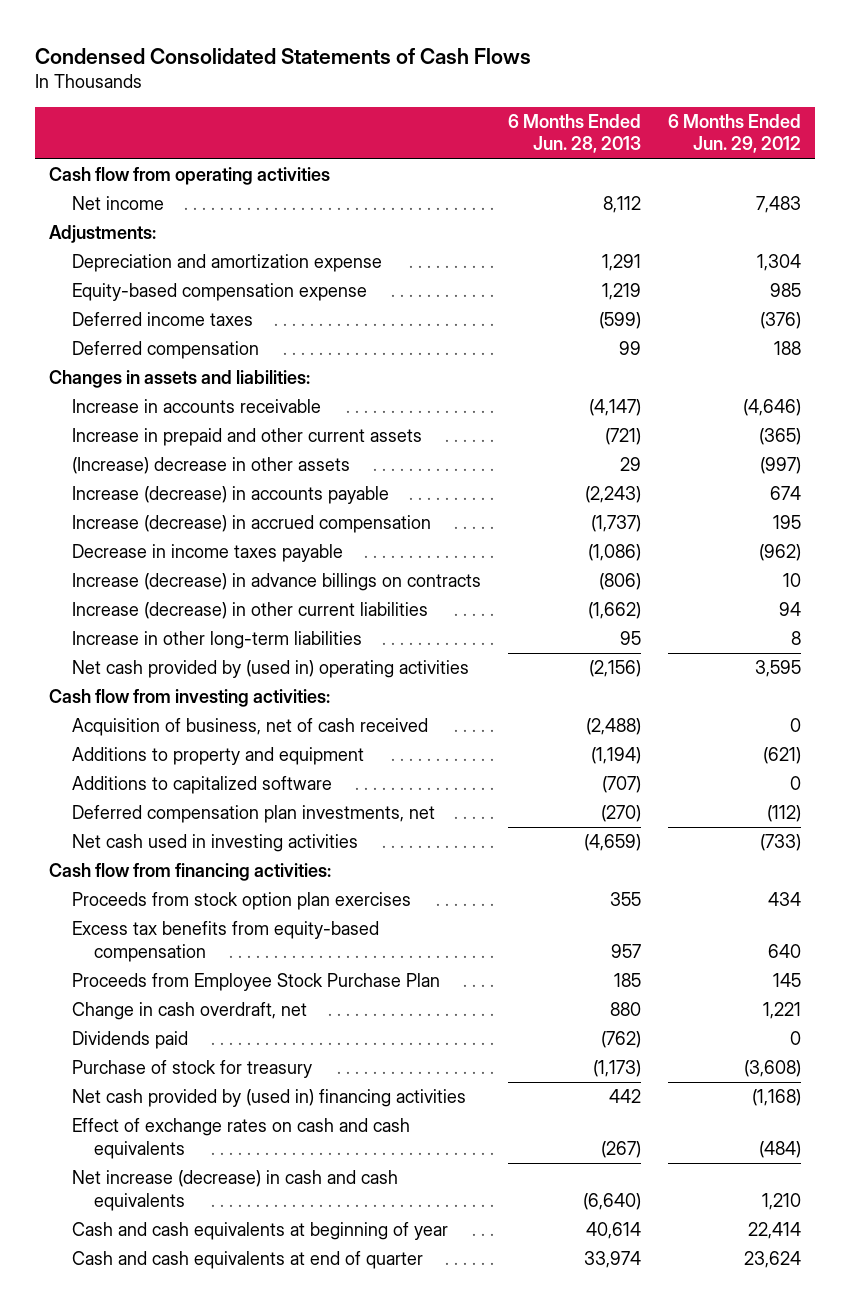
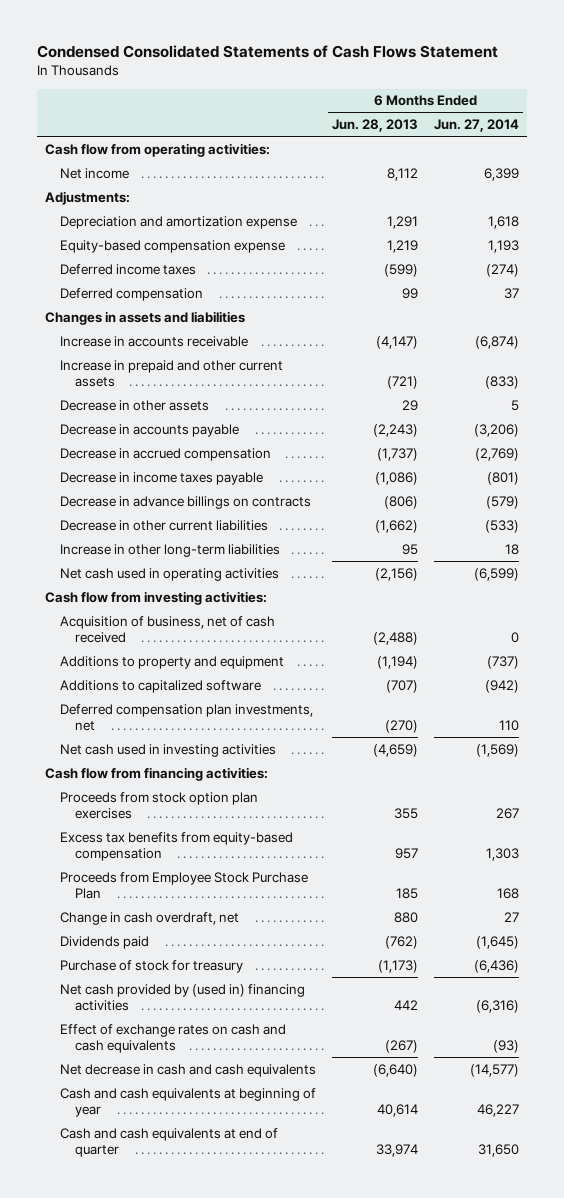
[35,47,532,64] Condensed Consolidated Statements of Cash Flows -> [36,45,498,59] Condensed Consolidated Statements of Cash Flows Statement
[668,113,802,154] 6 Months Ended Jun. 29, 2012 -> none
none -> [434,118,520,132] Jun. 27, 2014
[49,167,331,186] Cash flow from operating activities -> [44,142,270,157] Cash flow from operating activities:
[49,370,311,389] Changes in assets and liabilities: -> [44,310,245,325] Changes in assets and liabilities
[71,457,350,475] (Increase) decrease in other assets -> [59,399,209,411] Decrease in other assets
[71,486,389,505] Increase (decrease) in accounts payable -> [59,423,239,437] Decrease in accounts payable
[71,515,431,534] Increase (decrease) in accrued compensation -> [59,447,271,461] Decrease in accrued compensation
[71,573,481,592] Increase (decrease) in advance billings on contracts -> [59,495,311,509] Decrease in advance billings on contracts
[71,602,428,620] Increase (decrease) in other current liabilities -> [59,519,268,531] Decrease in other current liabilities
[71,660,469,679] Net cash provided by (used in) operating activities -> [59,567,279,581] Net cash used in operating activities
[71,1170,398,1211] Net increase (decrease) in cash and cash equivalents -> [59,1063,316,1077] Net decrease in cash and cash equivalents

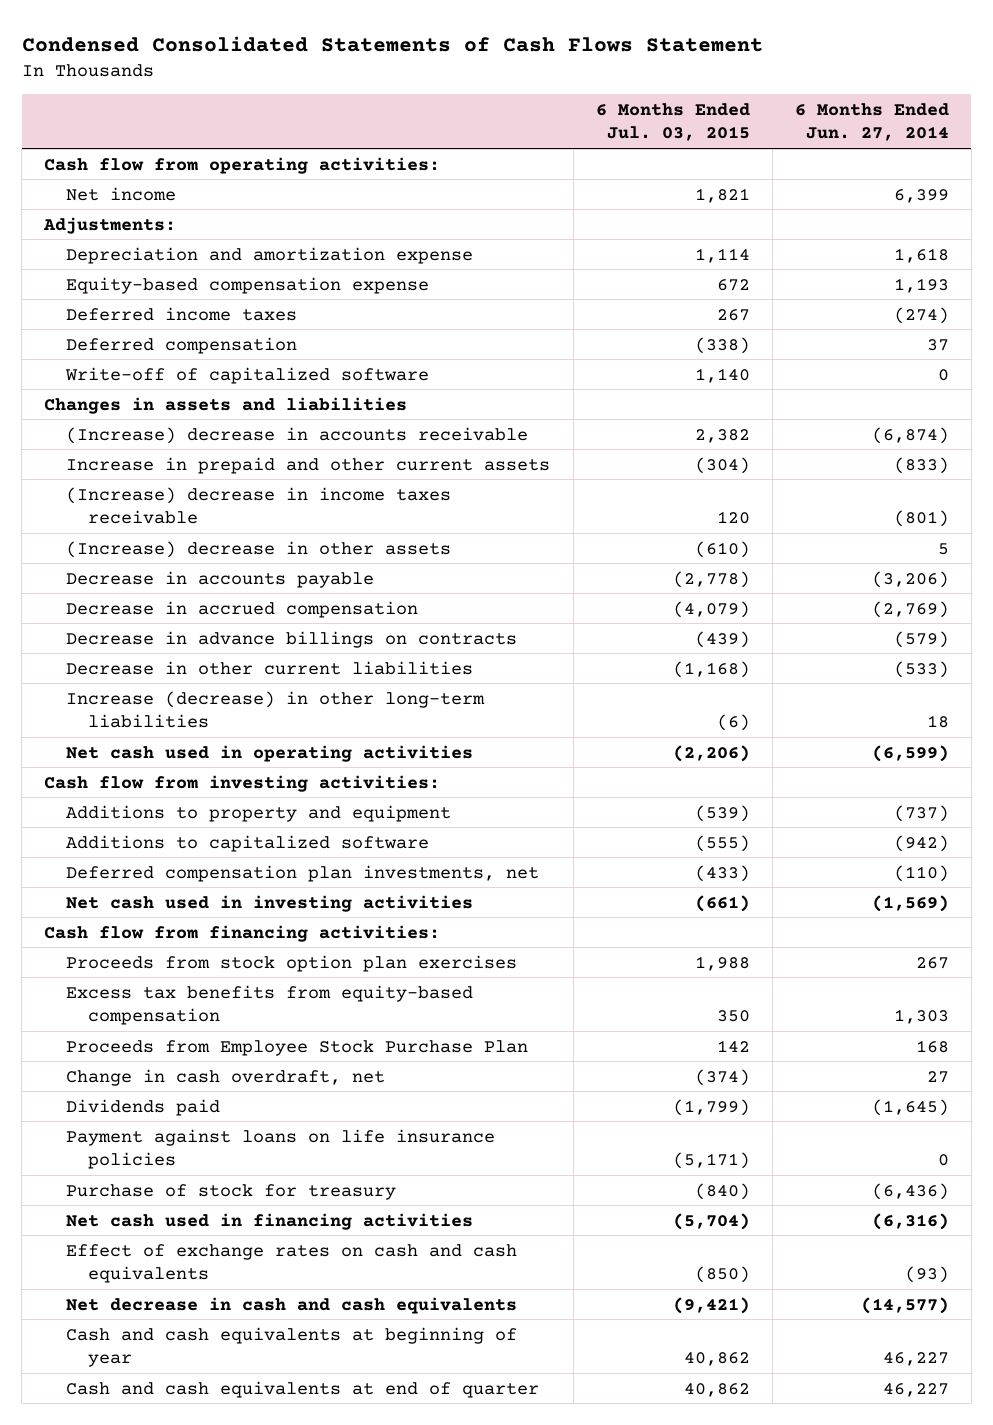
[332,118,419,132] Jun. 28, 2013 -> none
none -> [595,102,750,142] 6 Months Ended Jul. 03, 2015
none -> [65,366,430,384] Write-off of capitalized software
[59,335,248,347] Increase in accounts receivable -> [66,426,529,444] (Increase) decrease in accounts receivable
none -> [66,486,452,525] (Increase) decrease in income taxes receivable
[59,399,209,411] Decrease in other assets -> [66,540,452,558] (Increase) decrease in other assets
[59,471,263,485] Decrease in income taxes payable -> none
[59,543,280,557] Increase in other long-term liabilities -> [66,690,486,729] Increase (decrease) in other long-term liabilities
[59,615,275,644] Acquisition of business, net of cash received -> none
[499,720,520,732] 110 -> [893,864,949,882] (110)
none -> [66,1128,496,1170] Payment against loans on life insurance policies
[59,983,305,1012] Net cash provided by (used in) financing activities -> [66,1212,474,1230] Net cash used in financing activities
[478,1144,520,1158] 31,650 -> [882,1382,949,1397] 46,227

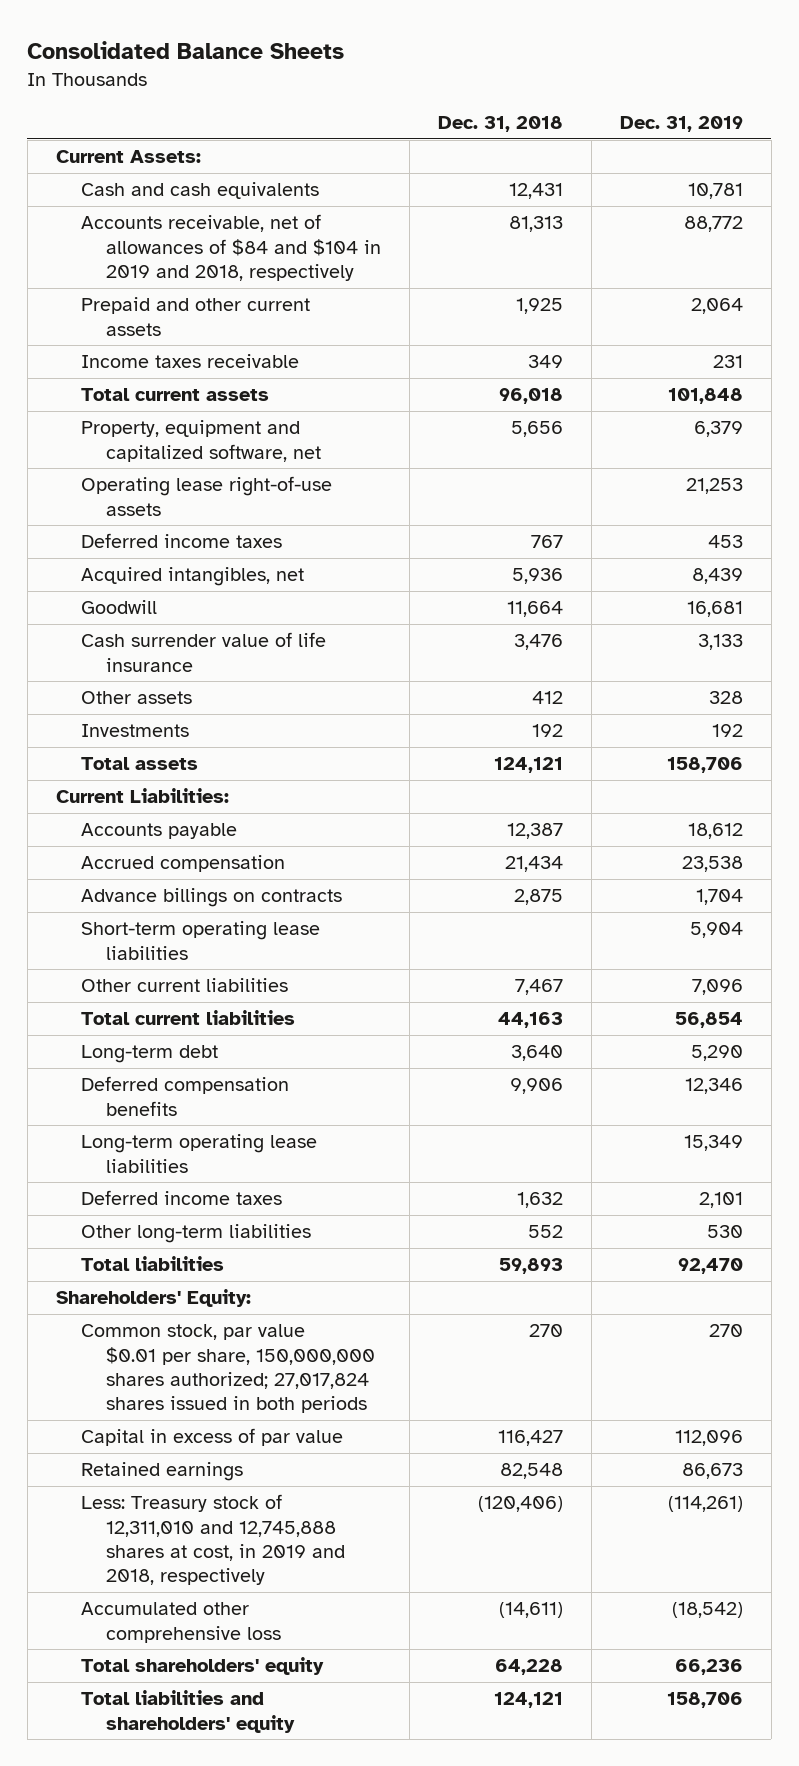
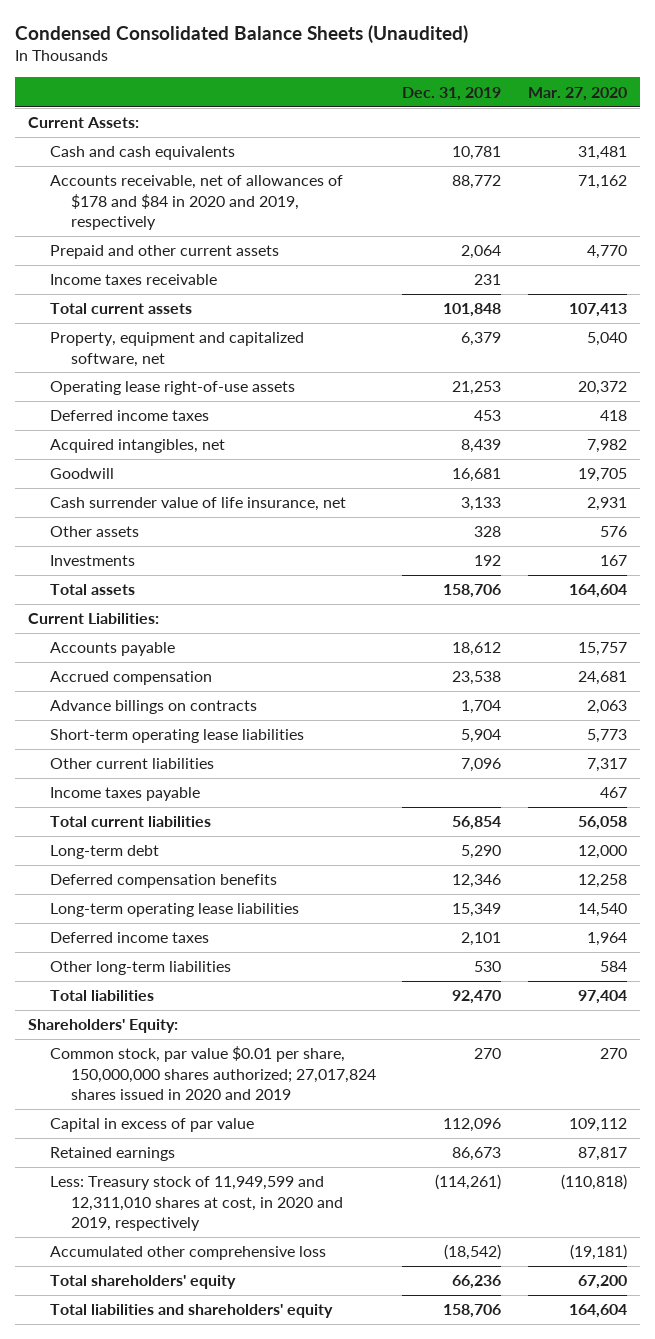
[27,40,345,59] Consolidated Balance Sheets -> [15,24,469,43] Condensed Consolidated Balance Sheets (Unaudited)
[438,116,564,133] Dec. 31, 2018 -> none
none -> [527,86,627,101] Mar. 27, 2020
[81,214,382,281] Accounts receivable, net of allowances of $84 and $104 in 2019 and 2018, respectively -> [49,175,343,230] Accounts receivable, net of allowances of $178 and $84 in 2020 and 2019, respectively
[81,632,327,672] Cash surrender value of life insurance -> [49,497,346,512] Cash surrender value of life insurance, net
none -> [49,787,200,802] Income taxes payable
[81,1324,376,1414] Common stock, par value $0.01 per share, 150,000,000 shares authorized; 27,017,824 shares issued in both periods -> [49,1046,377,1100] Common stock, par value $0.01 per share, 150,000,000 shares authorized; 27,017,824 shares issued in 2020 and 2019
[81,1494,346,1586] Less: Treasury stock of 12,311,010 and 12,745,888 shares at cost, in 2019 and 2018, respectively -> [49,1176,344,1231] Less: Treasury stock of 11,949,599 and 12,311,010 shares at cost, in 2020 and 2019, respectively

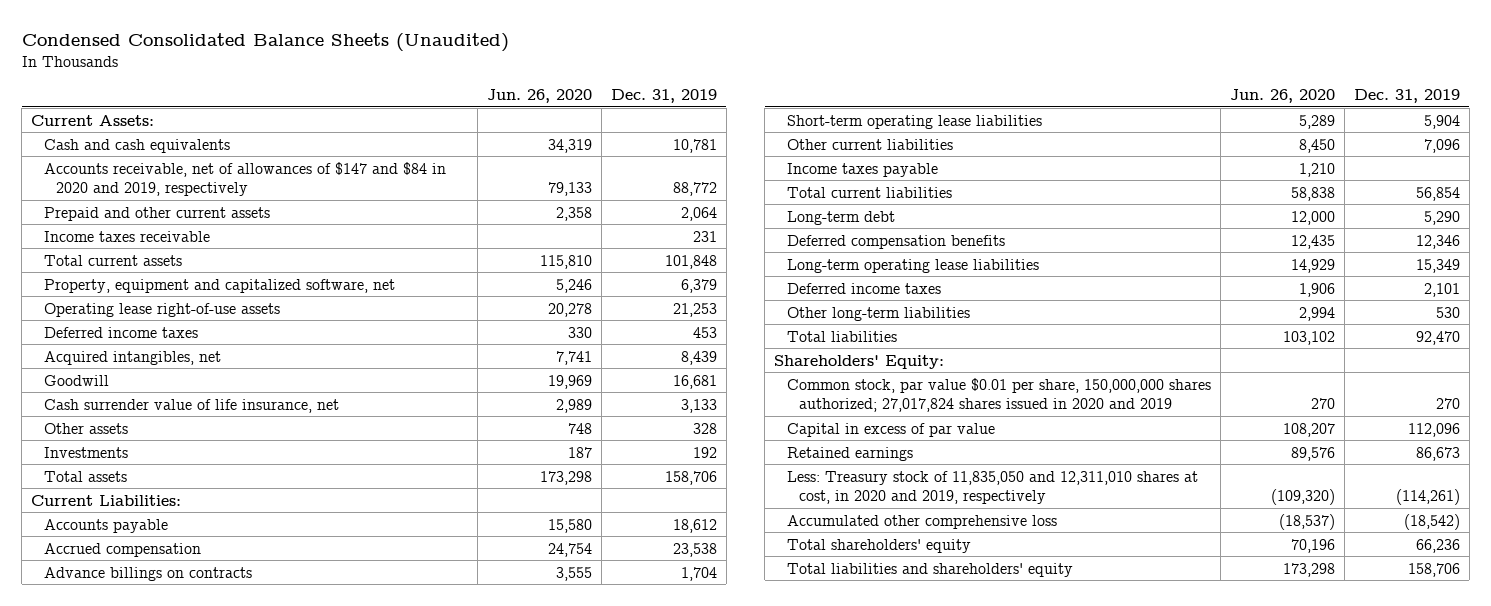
[527,86,627,101] Mar. 27, 2020 -> none
none -> [486,88,592,103] Jun. 26, 2020
[49,175,343,230] Accounts receivable, net of allowances of $178 and $84 in 2020 and 2019, respectively -> [43,161,446,196] Accounts receivable, net of allowances of $147 and $84 in 2020 and 2019, respectively
[49,1176,344,1231] Less: Treasury stock of 11,949,599 and 12,311,010 shares at cost, in 2020 and 2019, respectively -> [786,470,1198,504] Less: Treasury stock of 11,835,050 and 12,311,010 shares at cost, in 2020 and 2019, respectively

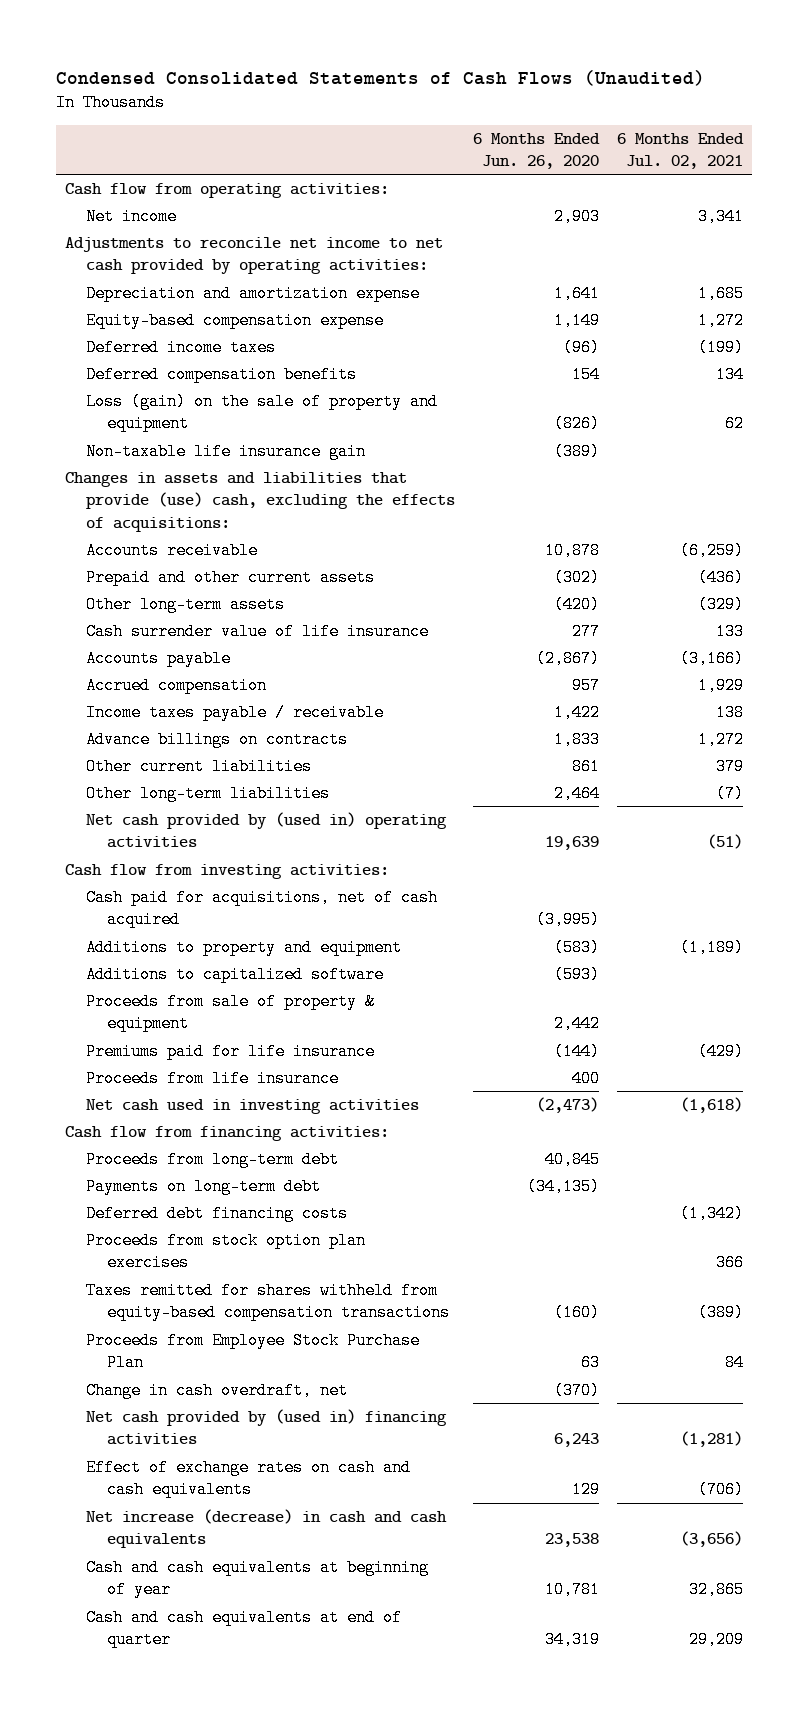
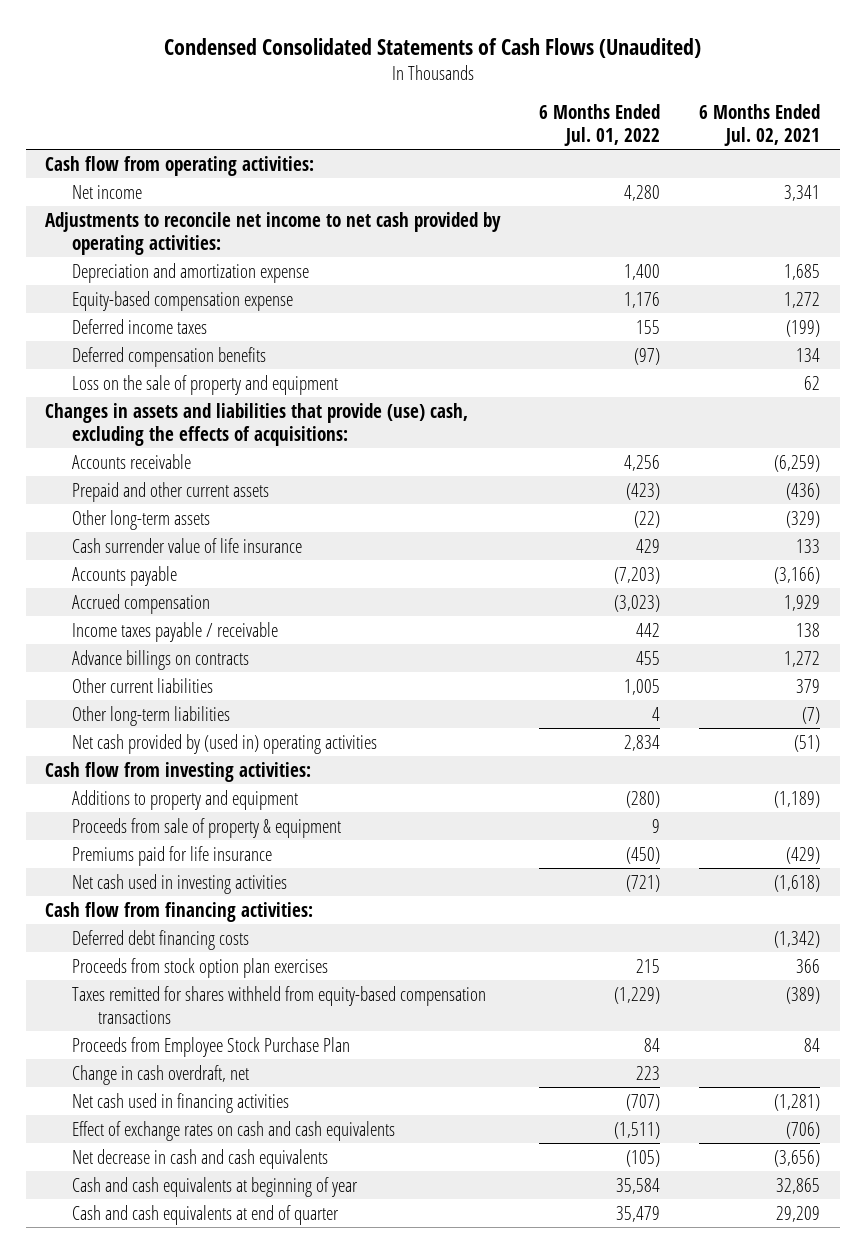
[473,132,601,169] 6 Months Ended Jun. 26, 2020 -> none
none -> [539,103,661,146] 6 Months Ended Jul. 01, 2022
[86,442,367,460] Non-taxable life insurance gain -> none
[86,392,439,433] Loss (gain) on the sale of property and equipment -> [71,374,338,395] Loss on the sale of property and equipment
[86,888,439,929] Cash paid for acquisitions, net of cash acquired -> none
[86,965,385,983] Additions to capitalized software -> none
[86,1069,340,1087] Proceeds from life insurance -> none
[86,1150,340,1168] Proceeds from long-term debt -> none
[86,1177,322,1195] Payments on long-term debt -> none
[86,1408,448,1446] Net cash provided by (used in) financing activities -> [71,1092,289,1113] Net cash used in financing activities
[86,1508,448,1549] Net increase (decrease) in cash and cash equivalents -> [71,1148,328,1169] Net decrease in cash and cash equivalents

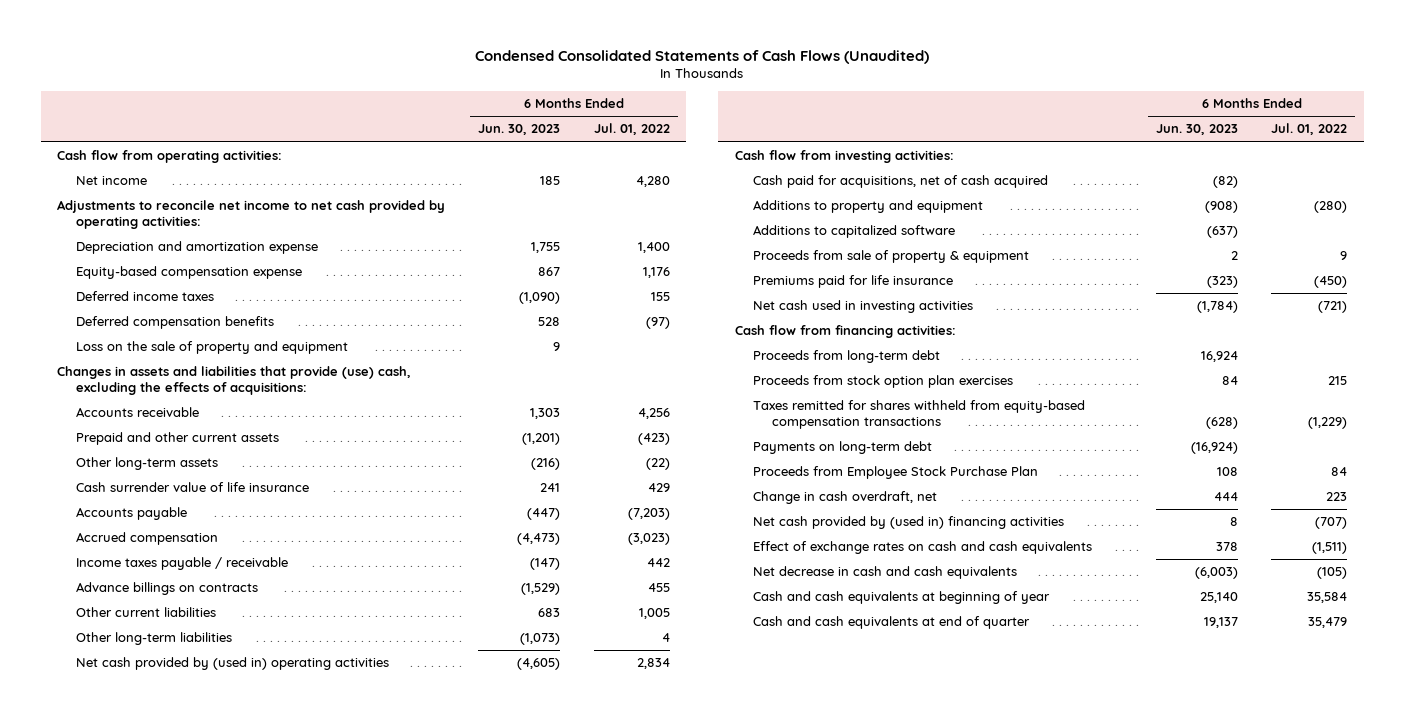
[699,103,821,146] 6 Months Ended Jul. 02, 2021 -> none
none -> [478,124,561,136] Jun. 30, 2023
none -> [753,175,1049,189] Cash paid for acquisitions, net of cash acquired
none -> [753,225,956,239] Additions to capitalized software
[71,929,249,950] Deferred debt financing costs -> none
none -> [753,350,941,364] Proceeds from long-term debt
none -> [753,441,933,455] Payments on long-term debt
[71,1092,289,1113] Net cash used in financing activities -> [753,516,1065,530] Net cash provided by (used in) financing activities

